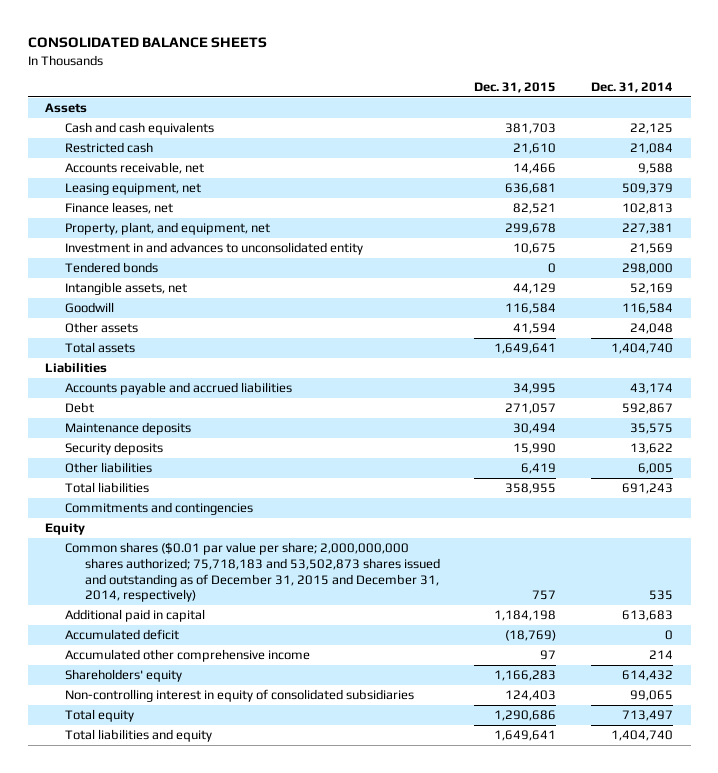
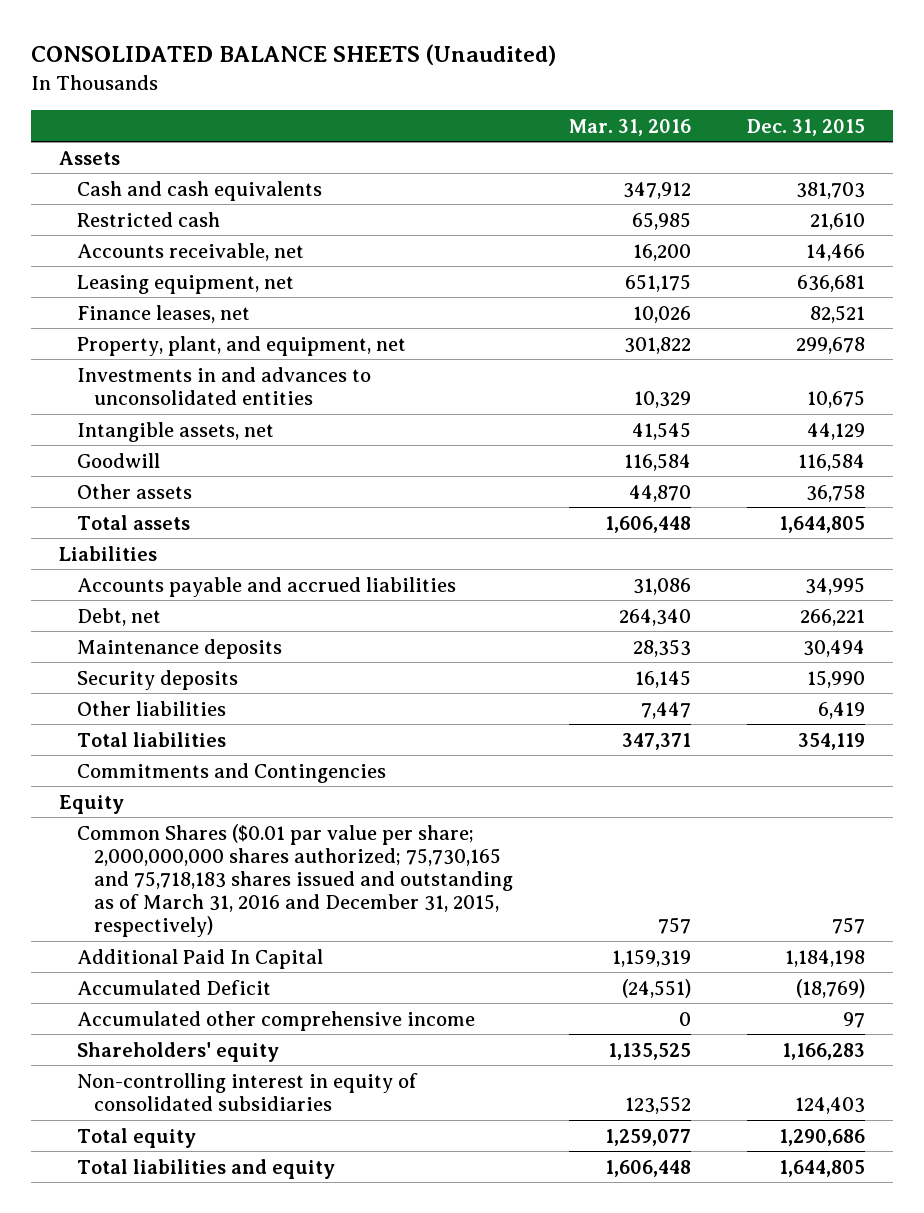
[27,37,267,49] CONSOLIDATED BALANCE SHEETS -> [31,44,557,67] CONSOLIDATED BALANCE SHEETS (Unaudited)
[591,82,674,94] Dec. 31, 2014 -> none
none -> [568,118,691,136] Mar. 31, 2016
[64,261,158,273] Tendered bonds -> none
[64,241,363,255] Investment in and advances to unconsolidated entity -> [76,366,371,405] Investments in and advances to unconsolidated entities
[513,322,557,334] 41,594 -> [805,483,865,502] 36,758
[494,342,557,354] 1,649,641 -> [778,515,865,533] 1,644,805
[64,401,94,413] Debt -> [76,607,161,626] Debt, net
[505,402,557,414] 271,057 -> [799,608,865,626] 266,221
[505,482,557,494] 358,955 -> [797,732,865,750] 354,119
[64,501,253,515] Commitments and contingencies -> [76,762,386,783] Commitments and Contingencies
[64,541,440,603] Common shares ($0.01 par value per share; 2,000,000,000 shares authorized; 75,718,183 and 53,502,873 shares issued and outstanding as of December 31, 2015 and December 31, 2014, respectively) -> [76,823,514,938] Common Shares ($0.01 par value per share; 2,000,000,000 shares authorized; 75,730,165 and 75,718,183 shares issued and outstanding as of March 31, 2016 and December 31, 2015, respectively)
[64,608,205,622] Additional paid in capital -> [76,948,323,969] Additional Paid In Capital
[64,628,179,640] Accumulated deficit -> [76,979,271,995] Accumulated Deficit
[494,729,557,741] 1,649,641 -> [778,1159,865,1177] 1,644,805

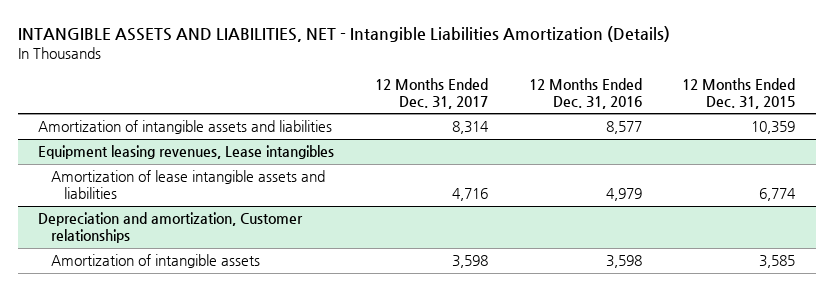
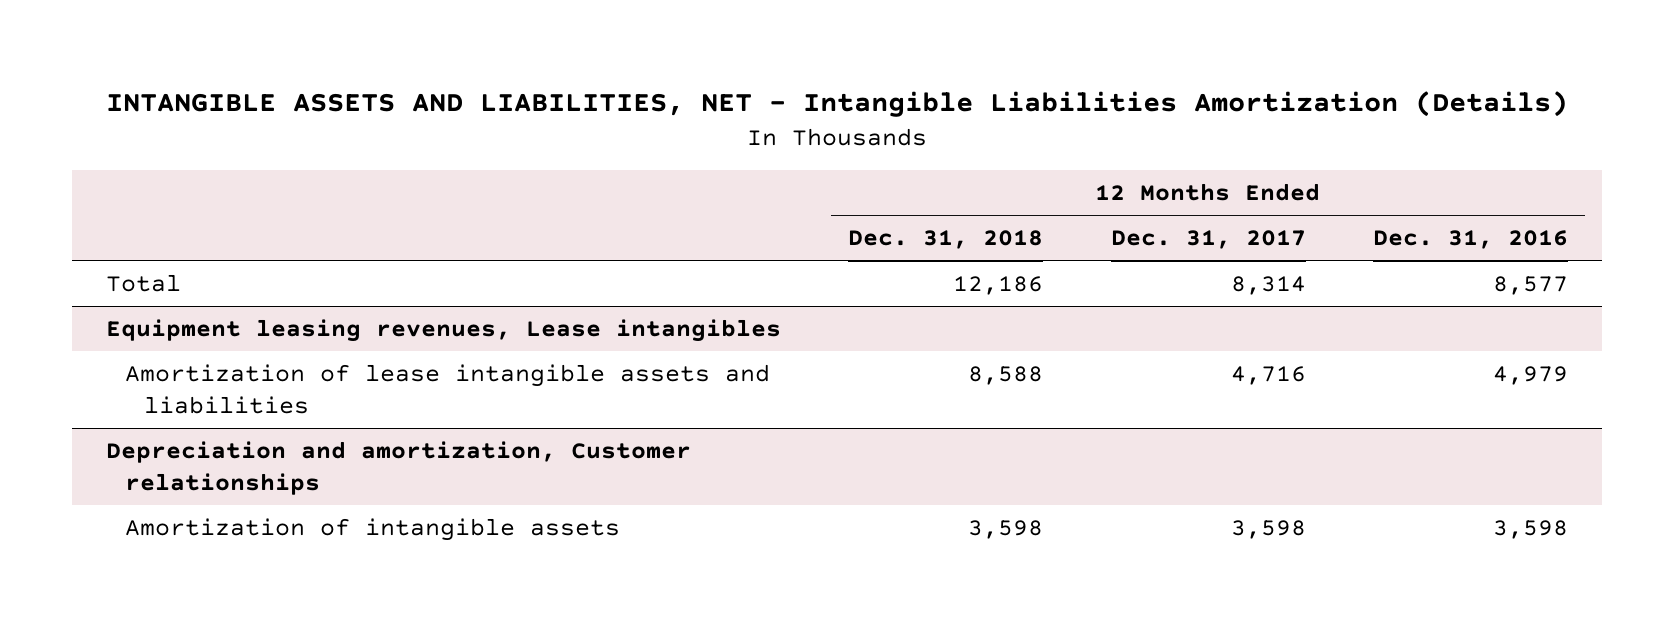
[682,77,796,109] 12 Months Ended Dec. 31, 2015 -> none
none -> [848,230,1044,250] Dec. 31, 2018
[38,120,333,135] Amortization of intangible assets and liabilities -> [105,273,181,292] Total

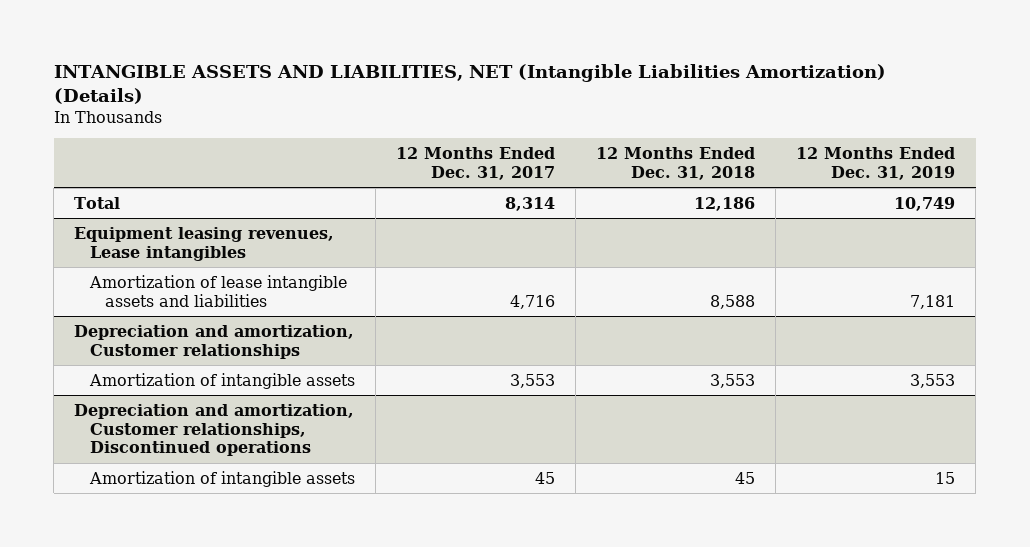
[105,91,1568,118] INTANGIBLE ASSETS AND LIABILITIES, NET - Intangible Liabilities Amortization (Details) -> [53,63,886,104] INTANGIBLE ASSETS AND LIABILITIES, NET (Intangible Liabilities Amortization) (Details)
[1373,230,1569,250] Dec. 31, 2016 -> none
none -> [796,146,956,180] 12 Months Ended Dec. 31, 2019
[968,519,1044,539] 3,598 -> [710,373,756,388] 3,553
[1230,519,1306,539] 3,598 -> [509,373,555,388] 3,553
none -> [74,403,355,457] Depreciation and amortization, Customer relationships, Discontinued operations
none -> [88,470,355,487] Amortization of intangible assets

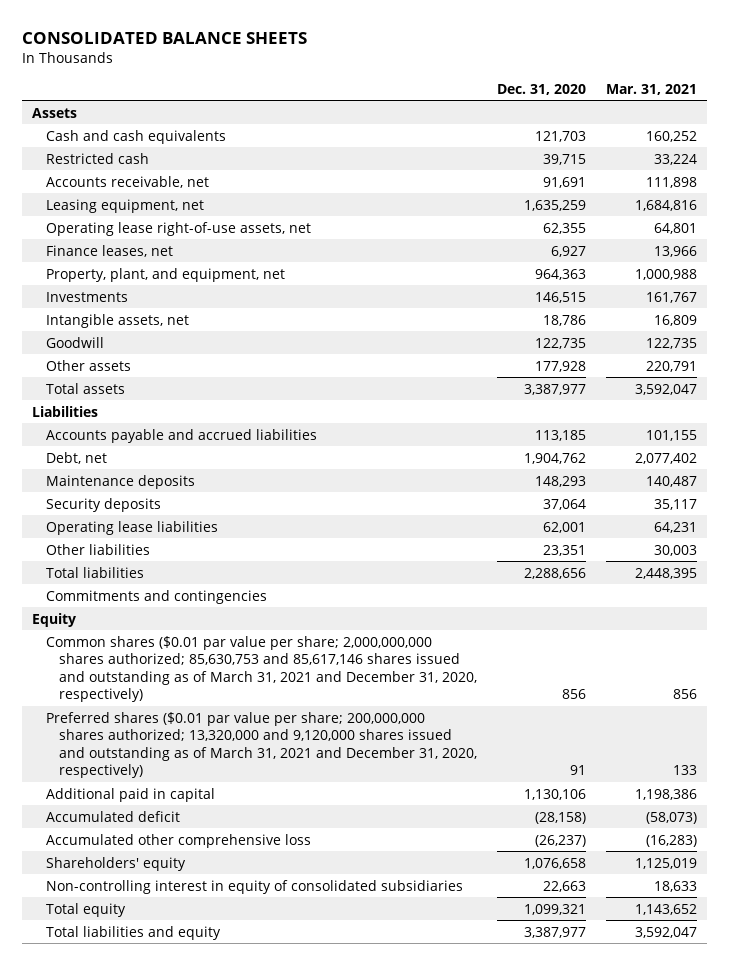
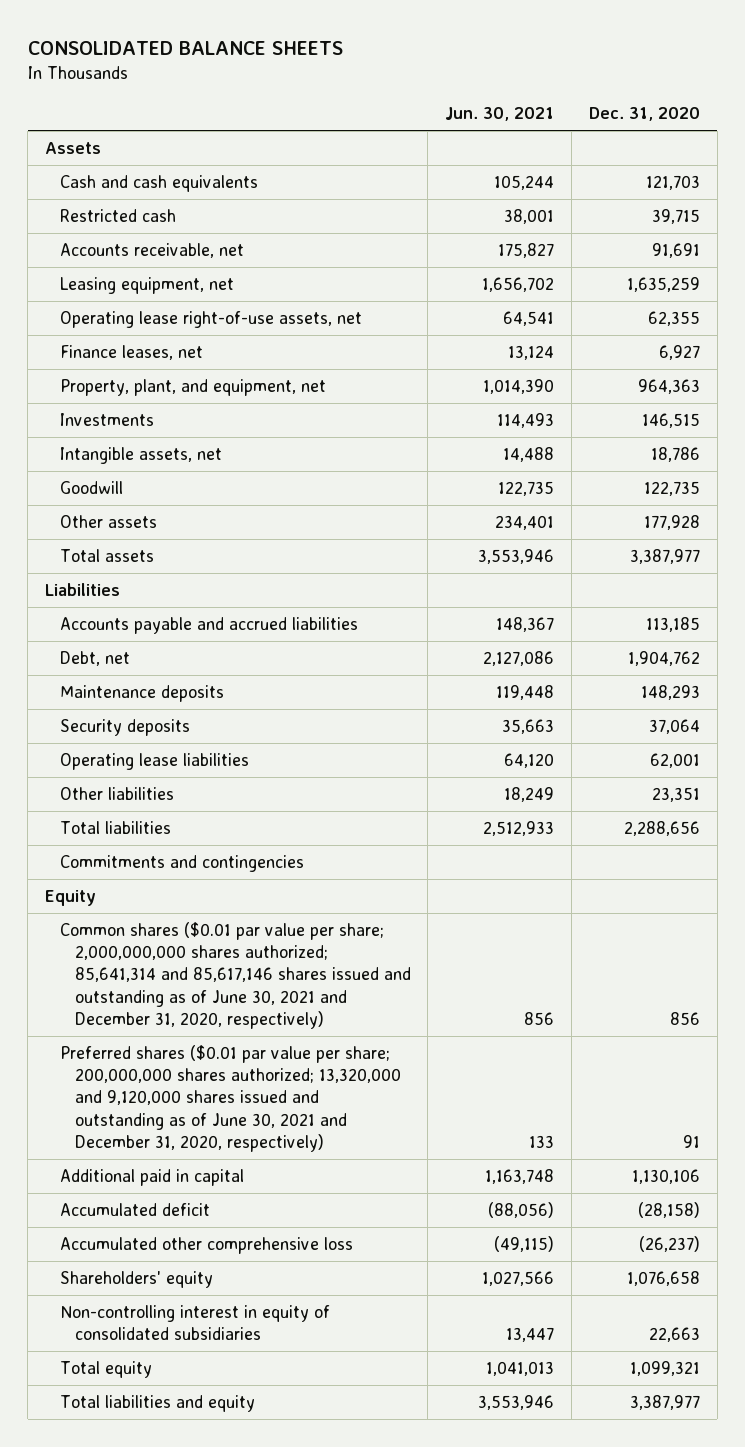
[606,83,698,95] Mar. 31, 2021 -> none
none -> [445,107,555,122] Jun. 30, 2021
[45,635,478,703] Common shares ($0.01 par value per share; 2,000,000,000 shares authorized; 85,630,753 and 85,617,146 shares issued and outstanding as of March 31, 2021 and December 31, 2020, respectively) -> [59,922,411,1029] Common shares ($0.01 par value per share; 2,000,000,000 shares authorized; 85,641,314 and 85,617,146 shares issued and outstanding as of June 30, 2021 and December 31, 2020, respectively)
[45,711,478,779] Preferred shares ($0.01 par value per share; 200,000,000 shares authorized; 13,320,000 and 9,120,000 shares issued and outstanding as of March 31, 2021 and December 31, 2020, respectively) -> [59,1045,401,1152] Preferred shares ($0.01 par value per share; 200,000,000 shares authorized; 13,320,000 and 9,120,000 shares issued and outstanding as of June 30, 2021 and December 31, 2020, respectively)

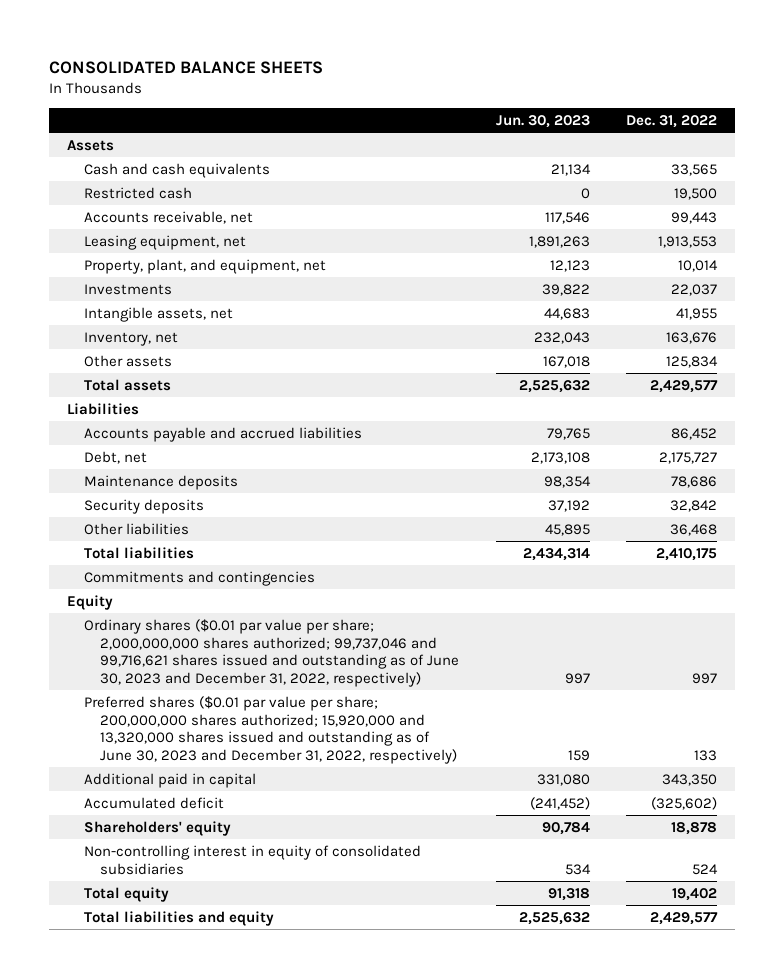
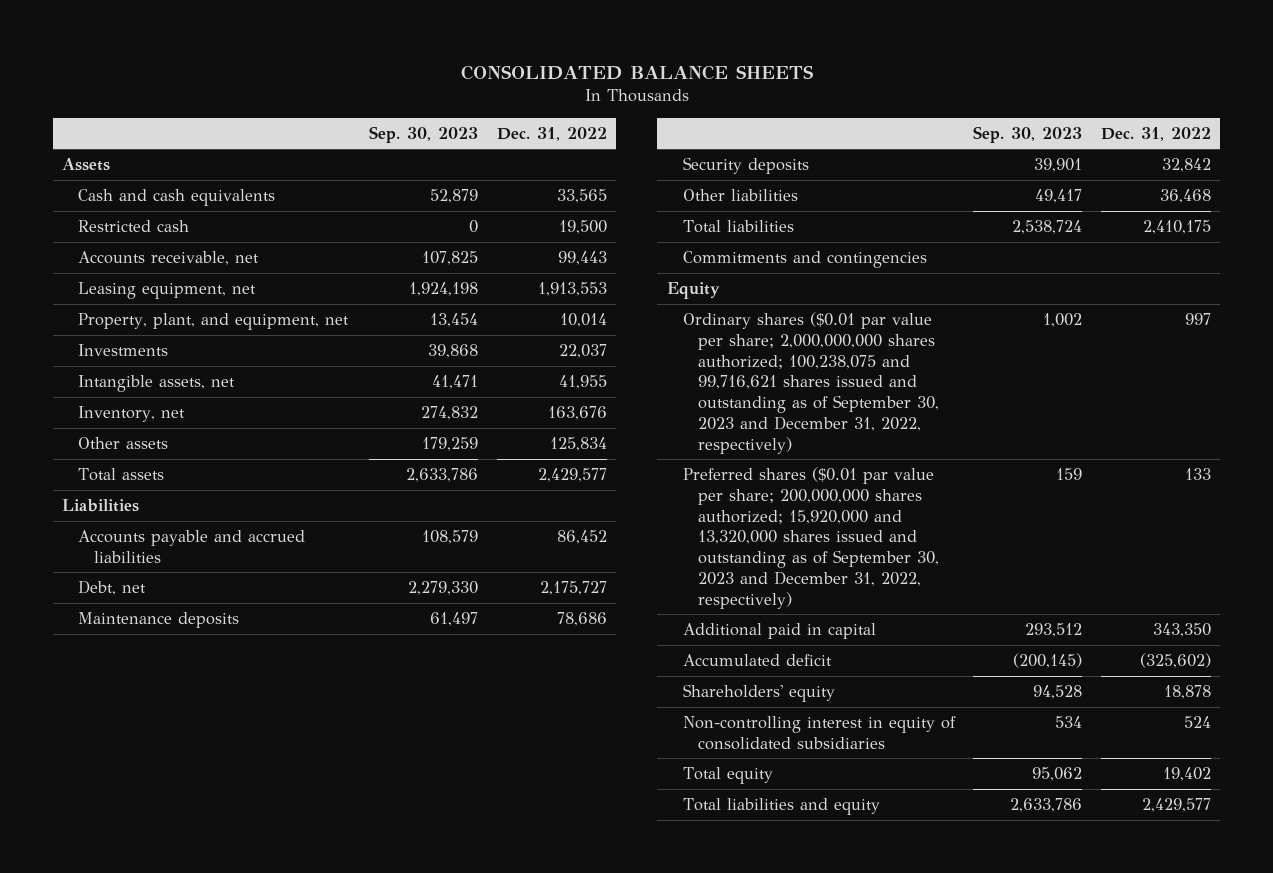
[495,114,590,128] Jun. 30, 2023 -> none
none -> [368,125,478,143] Sep. 30, 2023
[83,618,460,688] Ordinary shares ($0.01 par value per share; 2,000,000,000 shares authorized; 99,737,046 and 99,716,621 shares issued and outstanding as of June 30, 2023 and December 31, 2022, respectively) -> [682,312,940,454] Ordinary shares ($0.01 par value per share; 2,000,000,000 shares authorized; 100,238,075 and 99,716,621 shares issued and outstanding as of September 30, 2023 and December 31, 2022, respectively)
[83,695,458,765] Preferred shares ($0.01 par value per share; 200,000,000 shares authorized; 15,920,000 and 13,320,000 shares issued and outstanding as of June 30, 2023 and December 31, 2022, respectively) -> [682,467,940,609] Preferred shares ($0.01 par value per share; 200,000,000 shares authorized; 15,920,000 and 13,320,000 shares issued and outstanding as of September 30, 2023 and December 31, 2022, respectively)

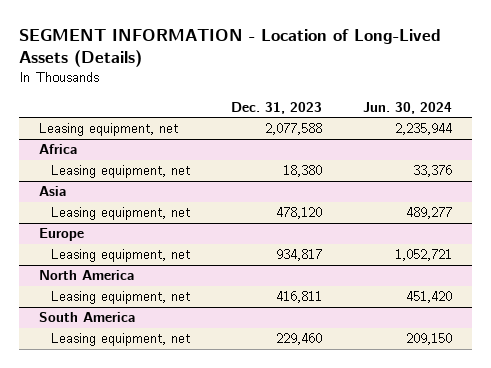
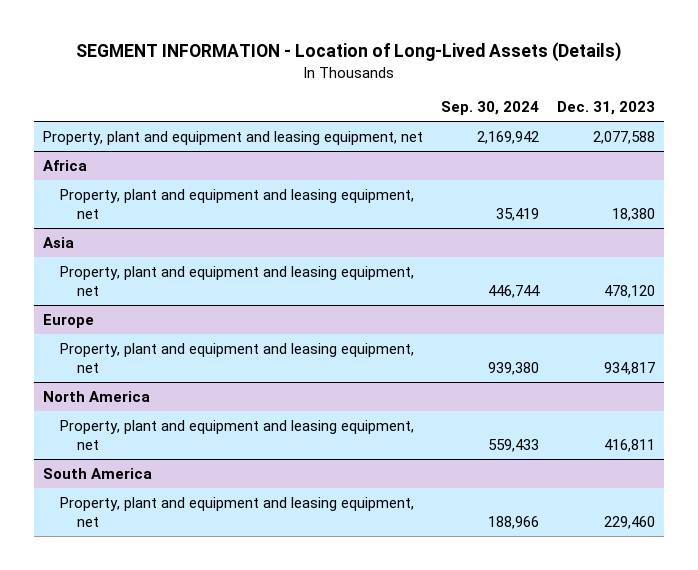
[362,101,452,114] Jun. 30, 2024 -> none
none -> [440,101,539,116] Sep. 30, 2024
[39,123,179,137] Leasing equipment, net -> [42,130,423,145] Property, plant and equipment and leasing equipment, net
[51,165,191,179] Leasing equipment, net -> [59,188,414,219] Property, plant and equipment and leasing equipment, net
[51,207,191,221] Leasing equipment, net -> [59,265,414,296] Property, plant and equipment and leasing equipment, net
[51,249,191,263] Leasing equipment, net -> [59,342,414,373] Property, plant and equipment and leasing equipment, net
[51,291,191,305] Leasing equipment, net -> [59,419,414,450] Property, plant and equipment and leasing equipment, net
[51,333,191,347] Leasing equipment, net -> [59,496,414,527] Property, plant and equipment and leasing equipment, net

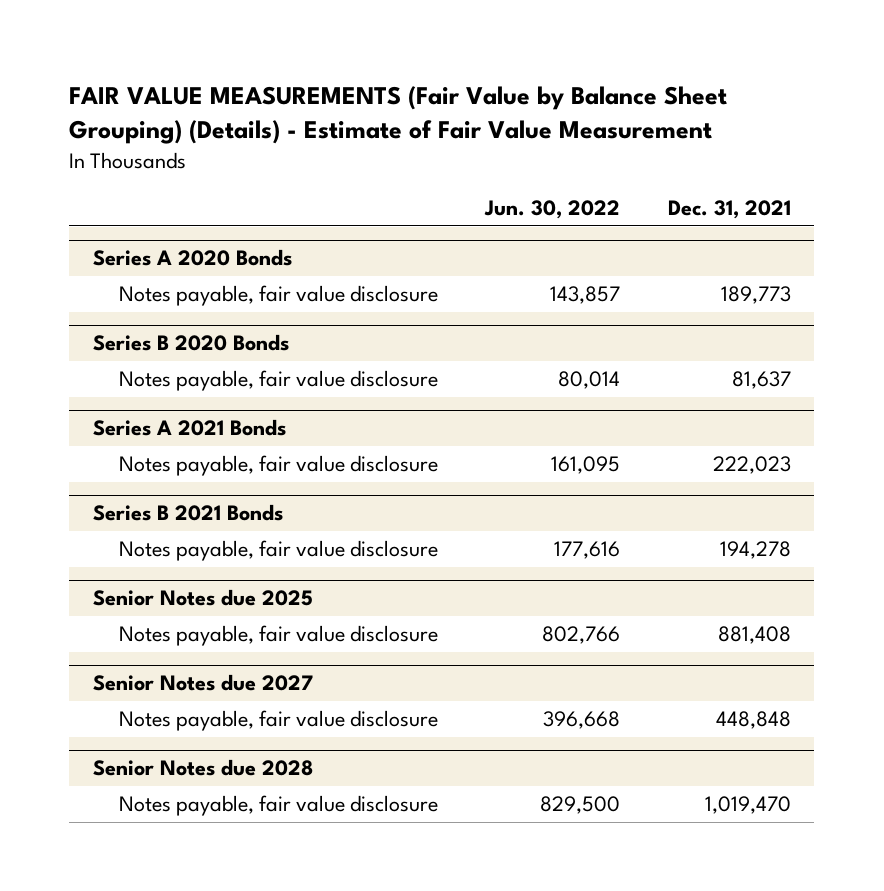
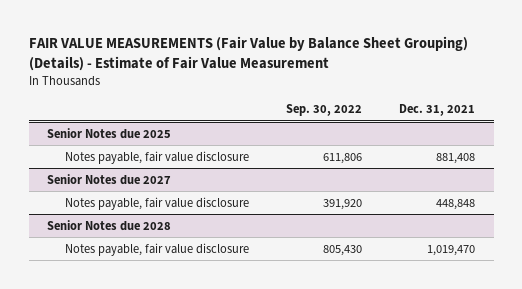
[484,200,621,220] Jun. 30, 2022 -> none
none -> [286,104,363,117] Sep. 30, 2022
[93,249,293,267] Series A 2020 Bonds -> none
[118,285,438,307] Notes payable, fair value disclosure -> none
[93,334,290,352] Series B 2020 Bonds -> none
[118,370,438,392] Notes payable, fair value disclosure -> none
[93,419,287,437] Series A 2021 Bonds -> none
[118,455,438,477] Notes payable, fair value disclosure -> none
[93,504,284,522] Series B 2021 Bonds -> none
[118,540,438,562] Notes payable, fair value disclosure -> none

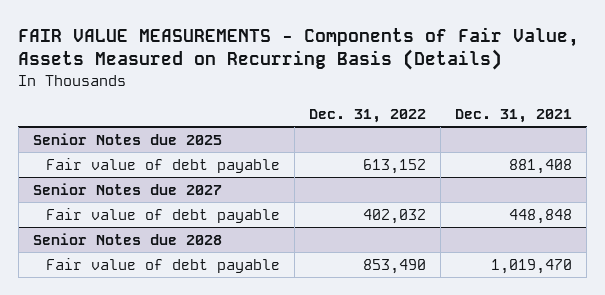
[28,36,468,71] FAIR VALUE MEASUREMENTS (Fair Value by Balance Sheet Grouping) (Details) - Estimate of Fair Value Measurement -> [18,26,580,71] FAIR VALUE MEASUREMENTS - Components of Fair Value, Assets Measured on Recurring Basis (Details)
[286,104,363,117] Sep. 30, 2022 -> none
none -> [308,109,426,124] Dec. 31, 2022
[65,150,250,164] Notes payable, fair value disclosure -> [45,157,280,173] Fair value of debt payable
[65,196,250,210] Notes payable, fair value disclosure -> [45,207,280,223] Fair value of debt payable
[65,242,250,256] Notes payable, fair value disclosure -> [45,257,280,273] Fair value of debt payable

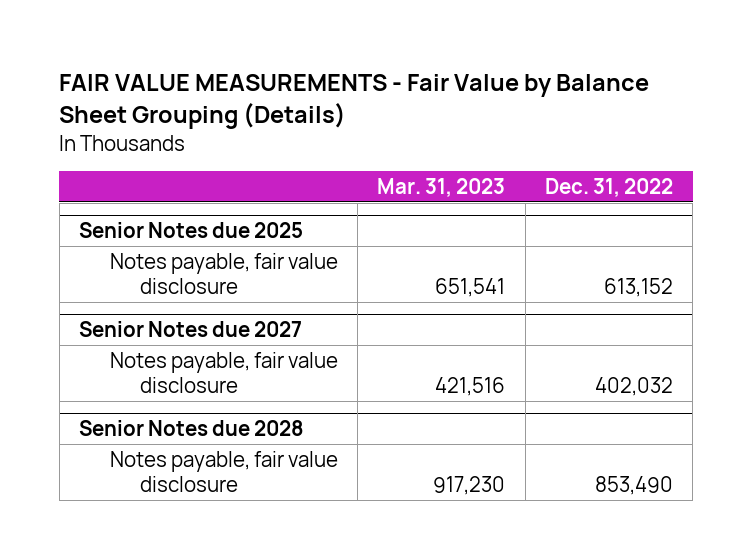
[18,26,580,71] FAIR VALUE MEASUREMENTS - Components of Fair Value, Assets Measured on Recurring Basis (Details) -> [59,74,650,130] FAIR VALUE MEASUREMENTS - Fair Value by Balance Sheet Grouping (Details)
[455,109,573,124] Dec. 31, 2021 -> none
none -> [377,178,506,198] Mar. 31, 2023
[45,157,280,173] Fair value of debt payable -> [109,252,338,295] Notes payable, fair value disclosure
[45,207,280,223] Fair value of debt payable -> [109,351,338,394] Notes payable, fair value disclosure
[45,257,280,273] Fair value of debt payable -> [109,450,338,493] Notes payable, fair value disclosure

